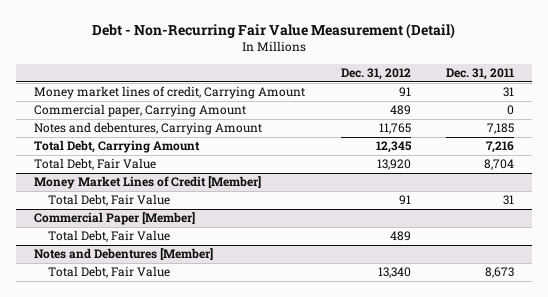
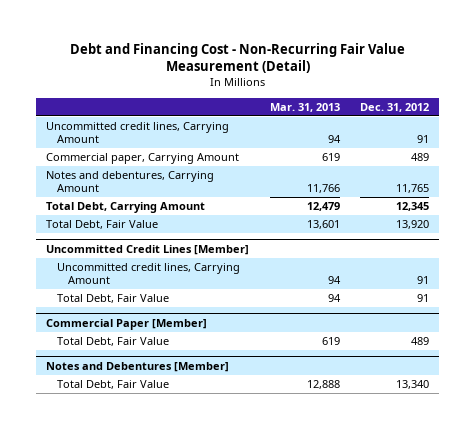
[92,22,456,39] Debt - Non-Recurring Fair Value Measurement (Detail) -> [69,42,405,74] Debt and Financing Cost - Non-Recurring Fair Value Measurement (Detail)
[446,68,515,81] Dec. 31, 2011 -> none
none -> [269,102,340,112] Mar. 31, 2013
[33,86,305,100] Money market lines of credit, Carrying Amount -> [46,122,230,144] Uncommitted credit lines, Carrying Amount
[33,176,261,190] Money Market Lines of Credit [Member] -> none
none -> [46,244,250,255] Uncommitted Credit Lines [Member]
none -> [57,263,241,285] Uncommitted credit lines, Carrying Amount

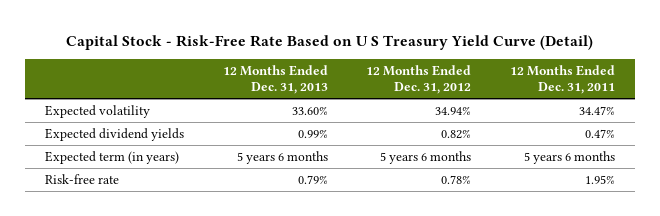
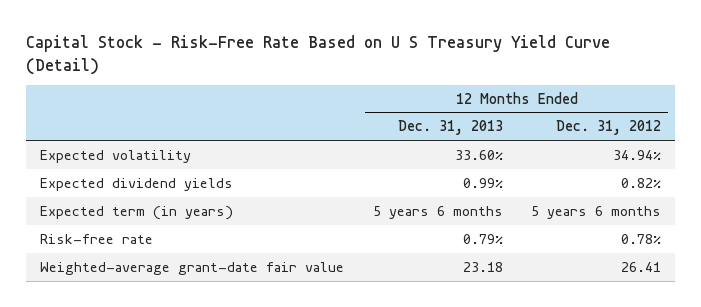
[510,65,616,94] 12 Months Ended Dec. 31, 2011 -> none
none -> [40,261,345,275] Weighted-average grant-date fair value

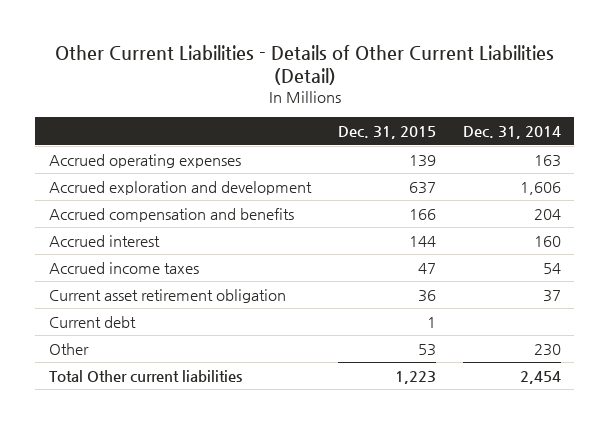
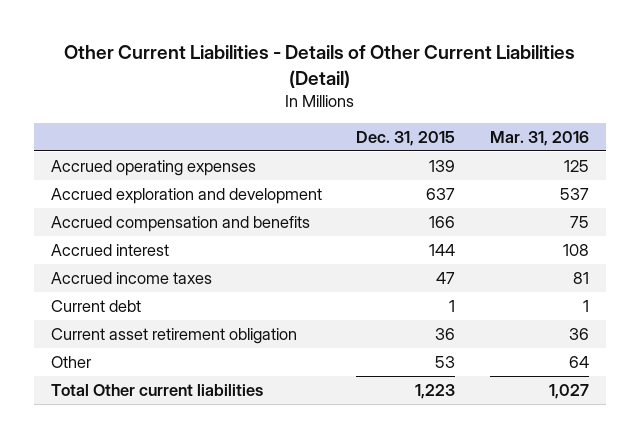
[462,126,561,140] Dec. 31, 2014 -> none
none -> [489,131,589,147] Mar. 31, 2016
[48,288,286,303] Current asset retirement obligation -> [50,327,297,344] Current asset retirement obligation

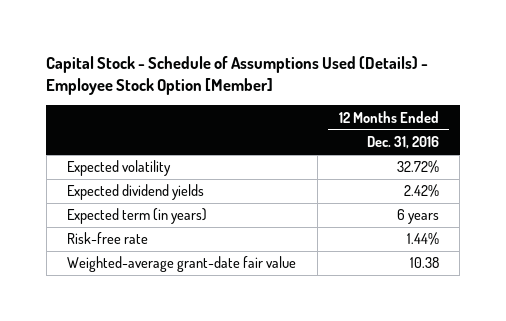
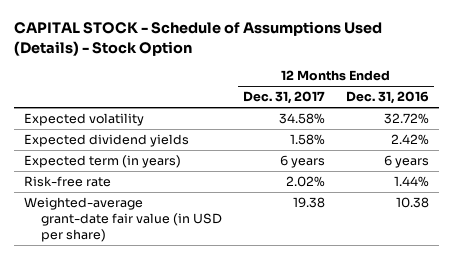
[46,55,429,95] Capital Stock - Schedule of Assumptions Used (Details) - Employee Stock Option [Member] -> [13,21,382,56] CAPITAL STOCK - Schedule of Assumptions Used (Details) - Stock Option
none -> [242,91,325,105] Dec. 31, 2017
[67,256,297,273] Weighted-average grant-date fair value -> [24,197,223,242] Weighted-average grant-date fair value (in USD per share)

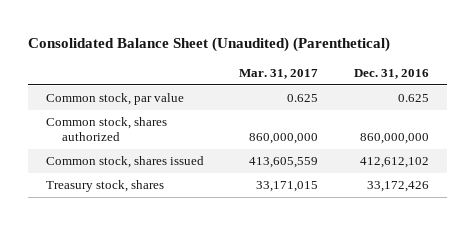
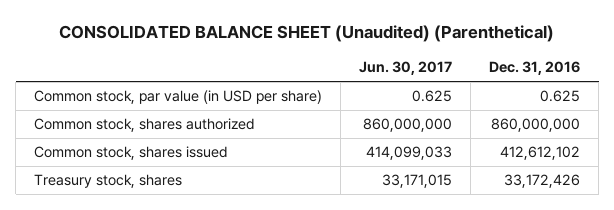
[28,37,391,53] Consolidated Balance Sheet (Unaudited) (Parenthetical) -> [59,25,555,43] CONSOLIDATED BALANCE SHEET (Unaudited) (Parenthetical)
[239,69,319,80] Mar. 31, 2017 -> none
none -> [359,61,453,76] Jun. 30, 2017
[45,93,184,106] Common stock, par value -> [34,90,323,105] Common stock, par value (in USD per share)

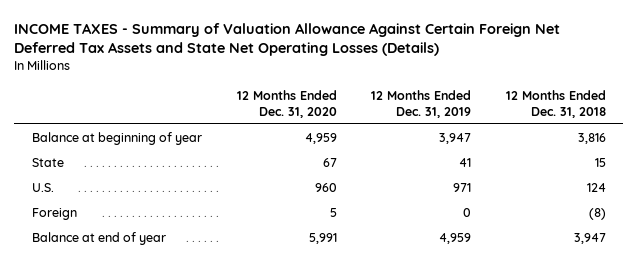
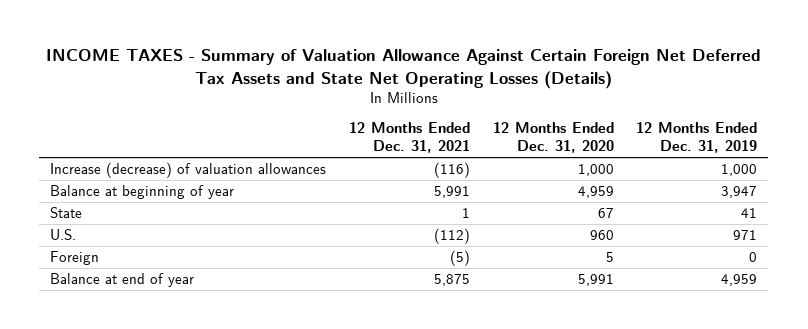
[506,89,607,118] 12 Months Ended Dec. 31, 2018 -> none
none -> [349,122,471,153] 12 Months Ended Dec. 31, 2021
none -> [50,162,327,179] Increase (decrease) of valuation allowances

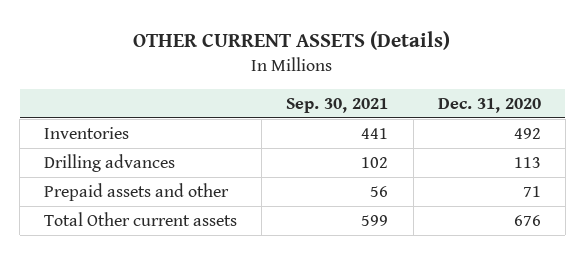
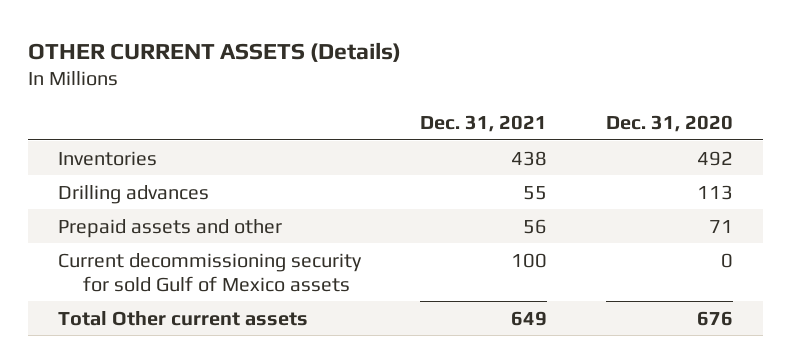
[286,97,389,113] Sep. 30, 2021 -> none
none -> [419,114,547,132] Dec. 31, 2021
none -> [57,252,362,292] Current decommissioning security for sold Gulf of Mexico assets

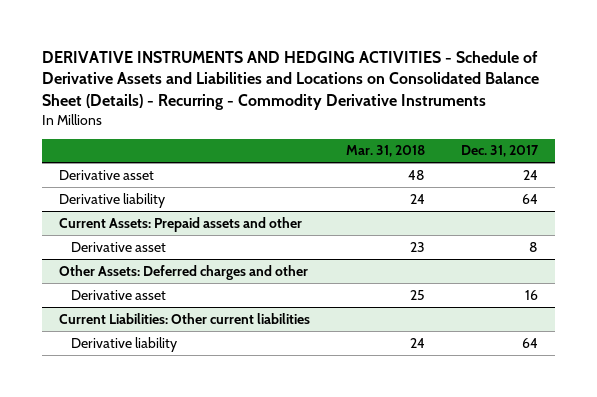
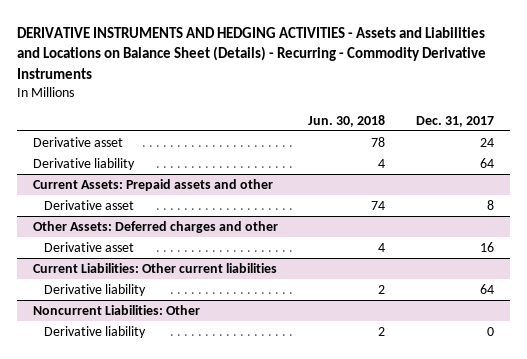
[41,50,539,110] DERIVATIVE INSTRUMENTS AND HEDGING ACTIVITIES - Schedule of Derivative Assets and Liabilities and Locations on Consolidated Balance Sheet (Details) - Recurring - Commodity Derivative Instruments -> [17,26,487,79] DERIVATIVE INSTRUMENTS AND HEDGING ACTIVITIES - Assets and Liabilities and Locations on Balance Sheet (Details) - Recurring - Commodity Derivative Instruments
[345,145,425,158] Mar. 31, 2018 -> none
none -> [308,114,386,127] Jun. 30, 2018
none -> [32,304,200,315] Noncurrent Liabilities: Other
none -> [43,325,146,338] Derivative liability

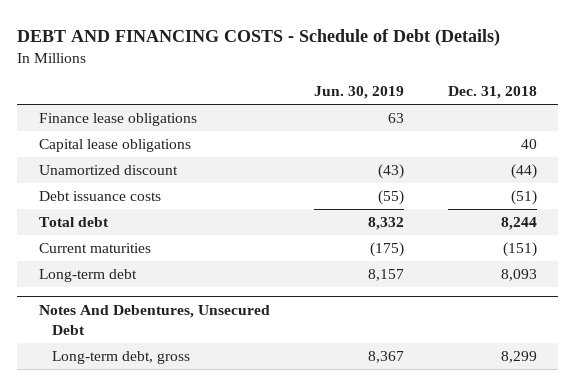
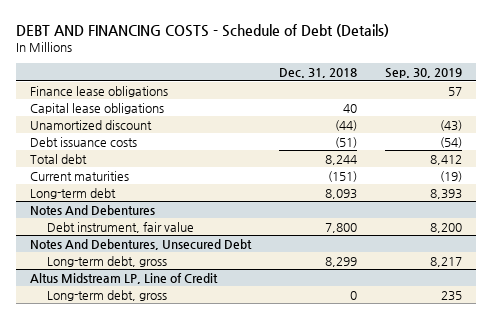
[313,86,404,100] Jun. 30, 2019 -> none
none -> [384,68,462,79] Sep. 30, 2019
none -> [29,204,155,215] Notes And Debentures
none -> [46,221,194,233] Debt instrument, fair value
none -> [29,272,218,284] Altus Midstream LP, Line of Credit
none -> [46,289,167,301] Long-term debt, gross

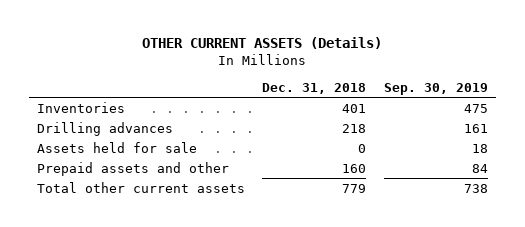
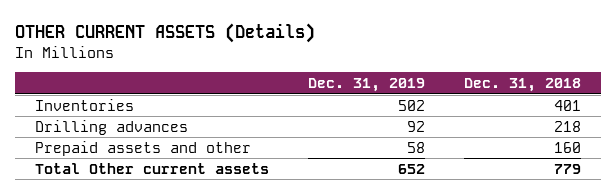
[383,82,488,95] Sep. 30, 2019 -> none
none -> [308,78,426,93] Dec. 31, 2019
[37,141,198,153] Assets held for sale -> none
[37,181,246,193] Total other current assets -> [34,162,269,174] Total Other current assets

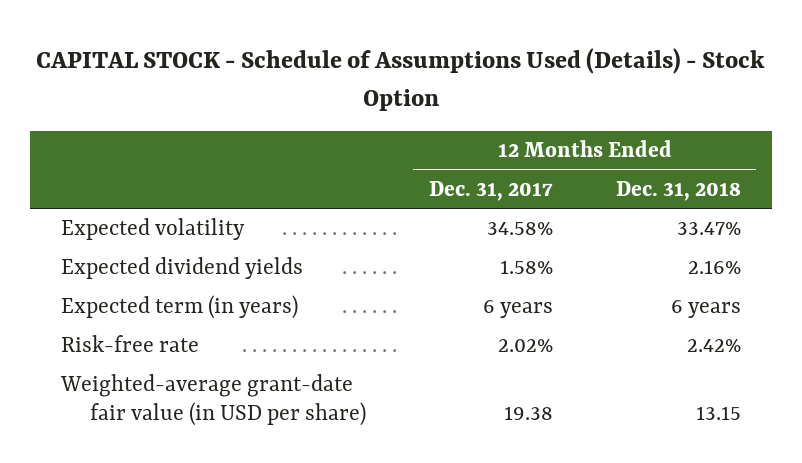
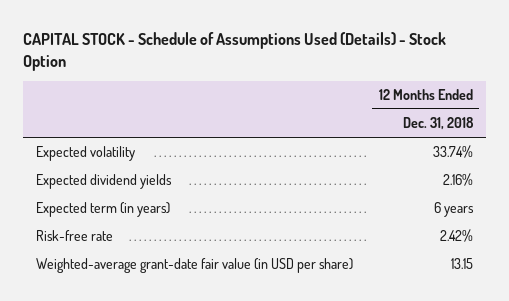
[428,180,553,201] Dec. 31, 2017 -> none
[676,222,741,236] 33.47% -> [432,145,473,159] 33.74%

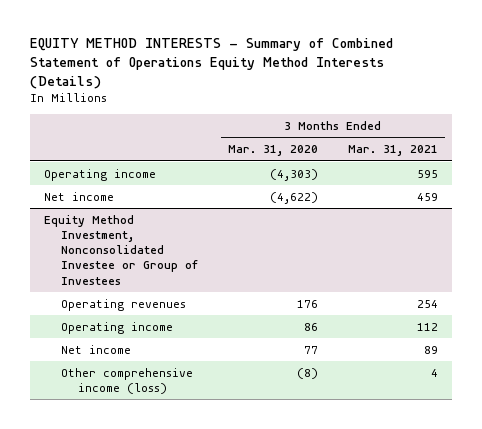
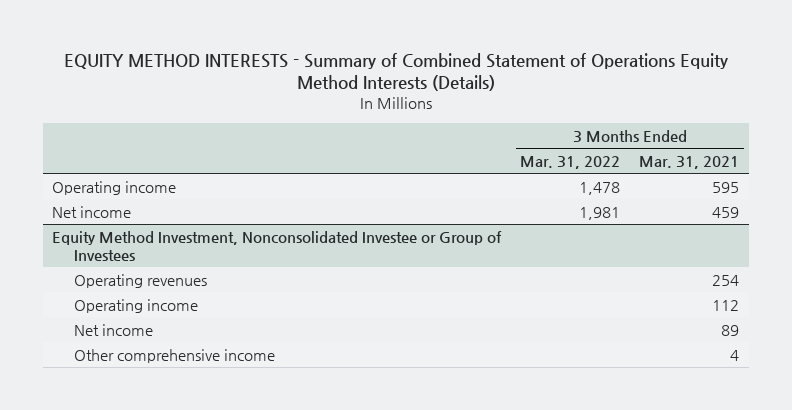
[228,145,319,157] Mar. 31, 2020 -> none
none -> [520,156,621,170] Mar. 31, 2022
[61,367,194,395] Other comprehensive income (loss) -> [74,348,276,363] Other comprehensive income

